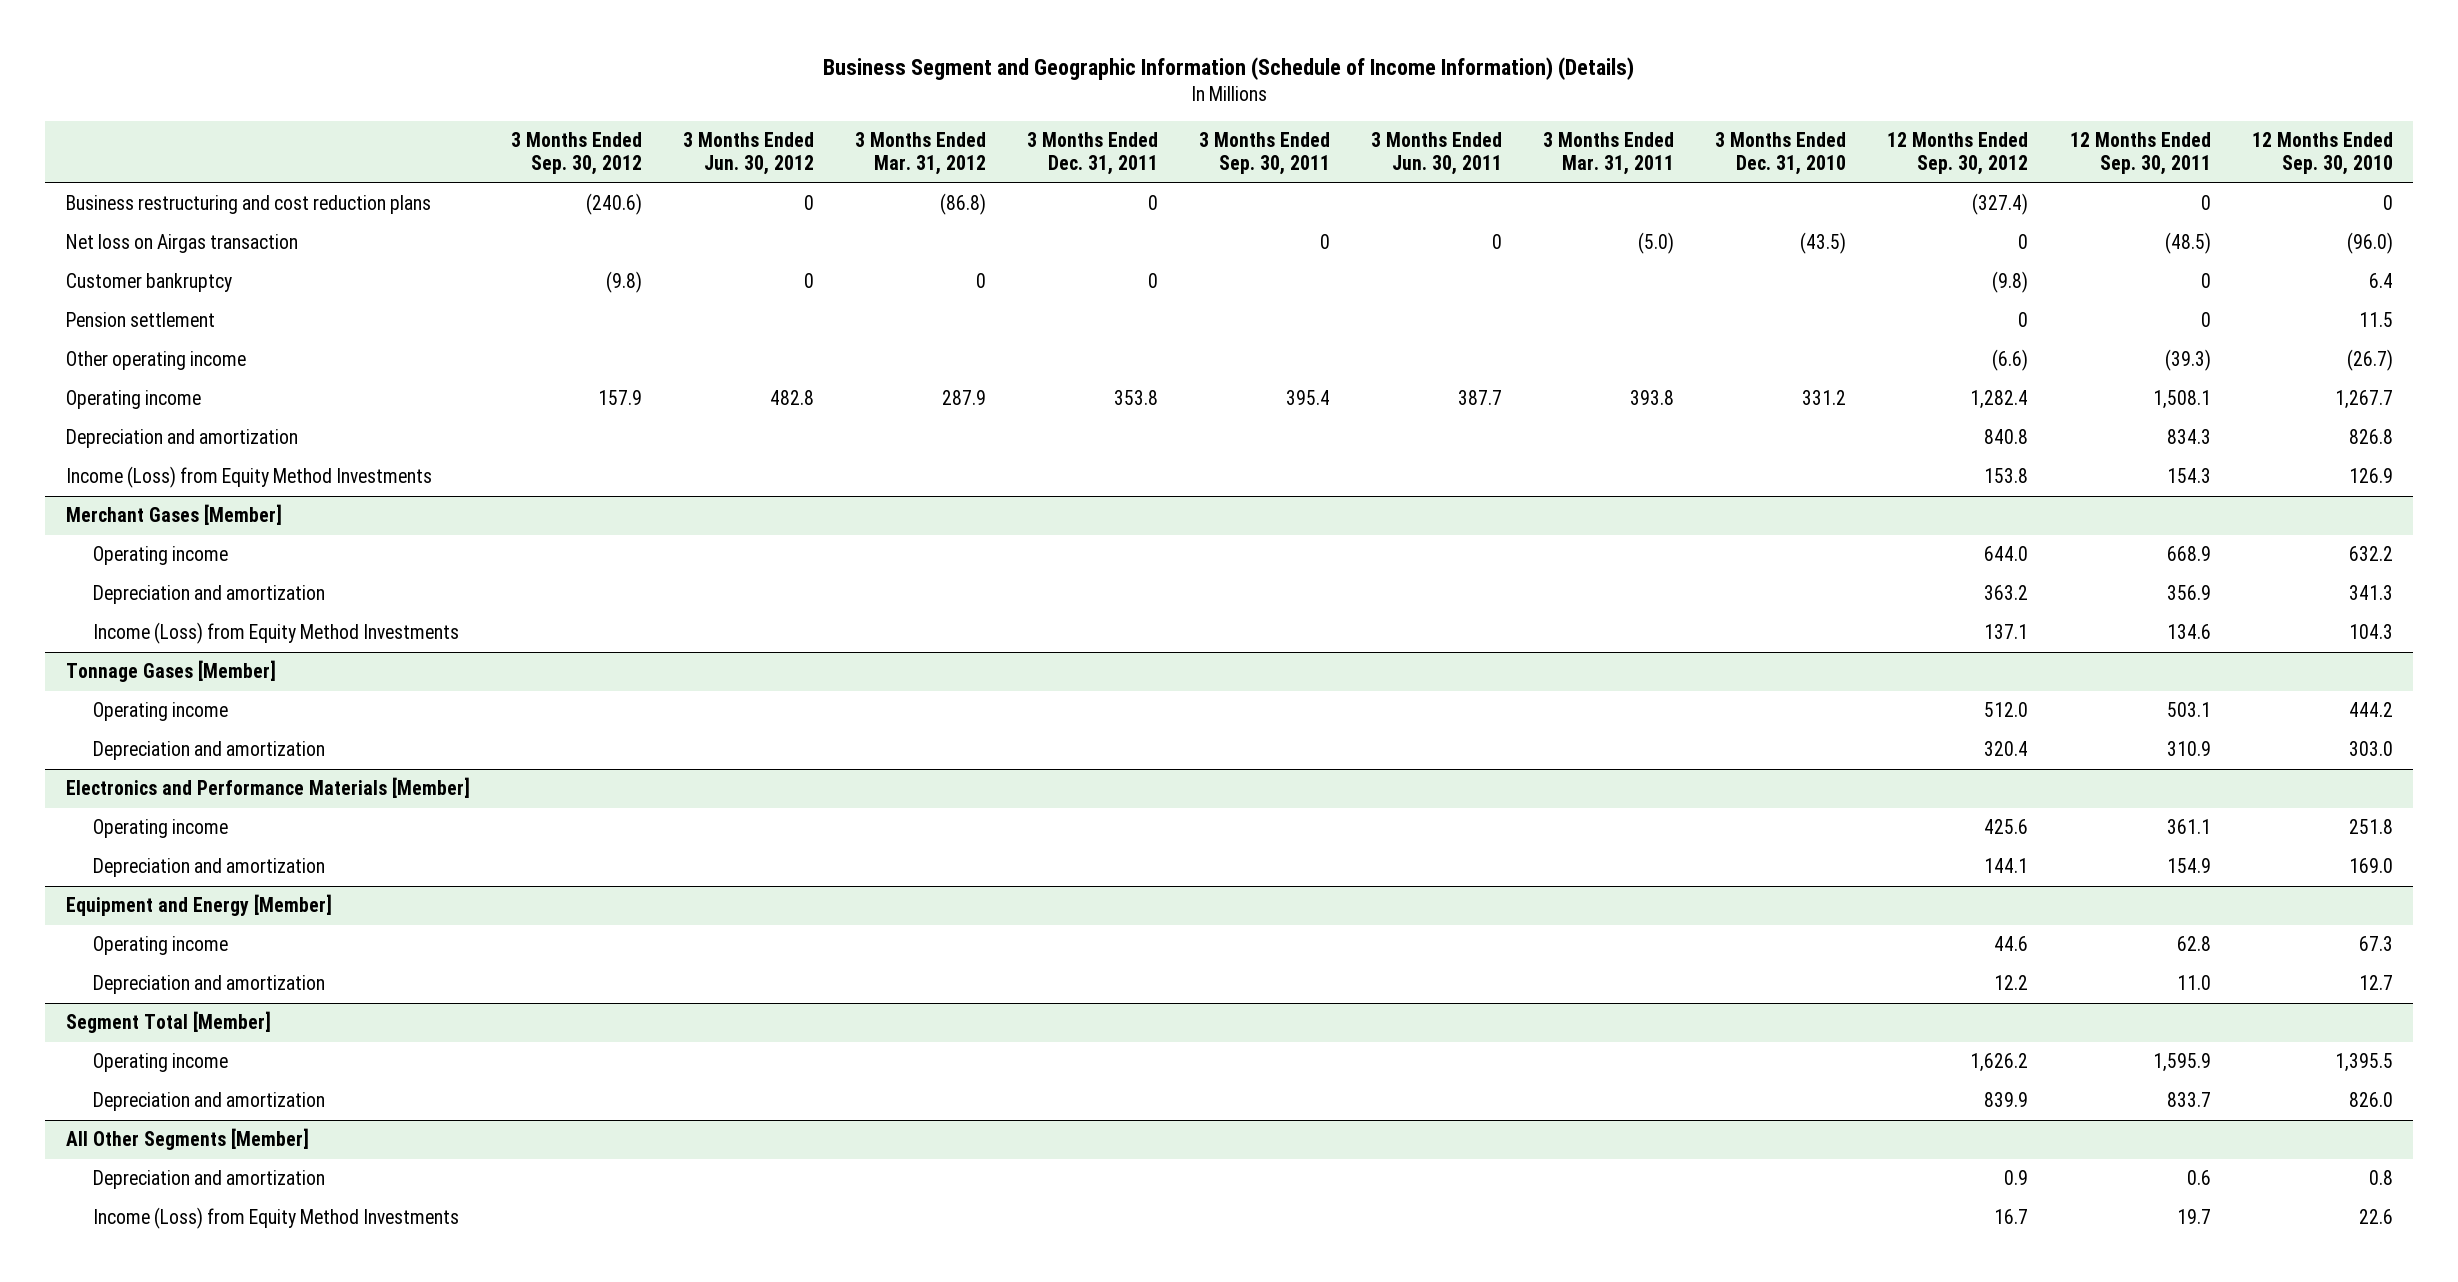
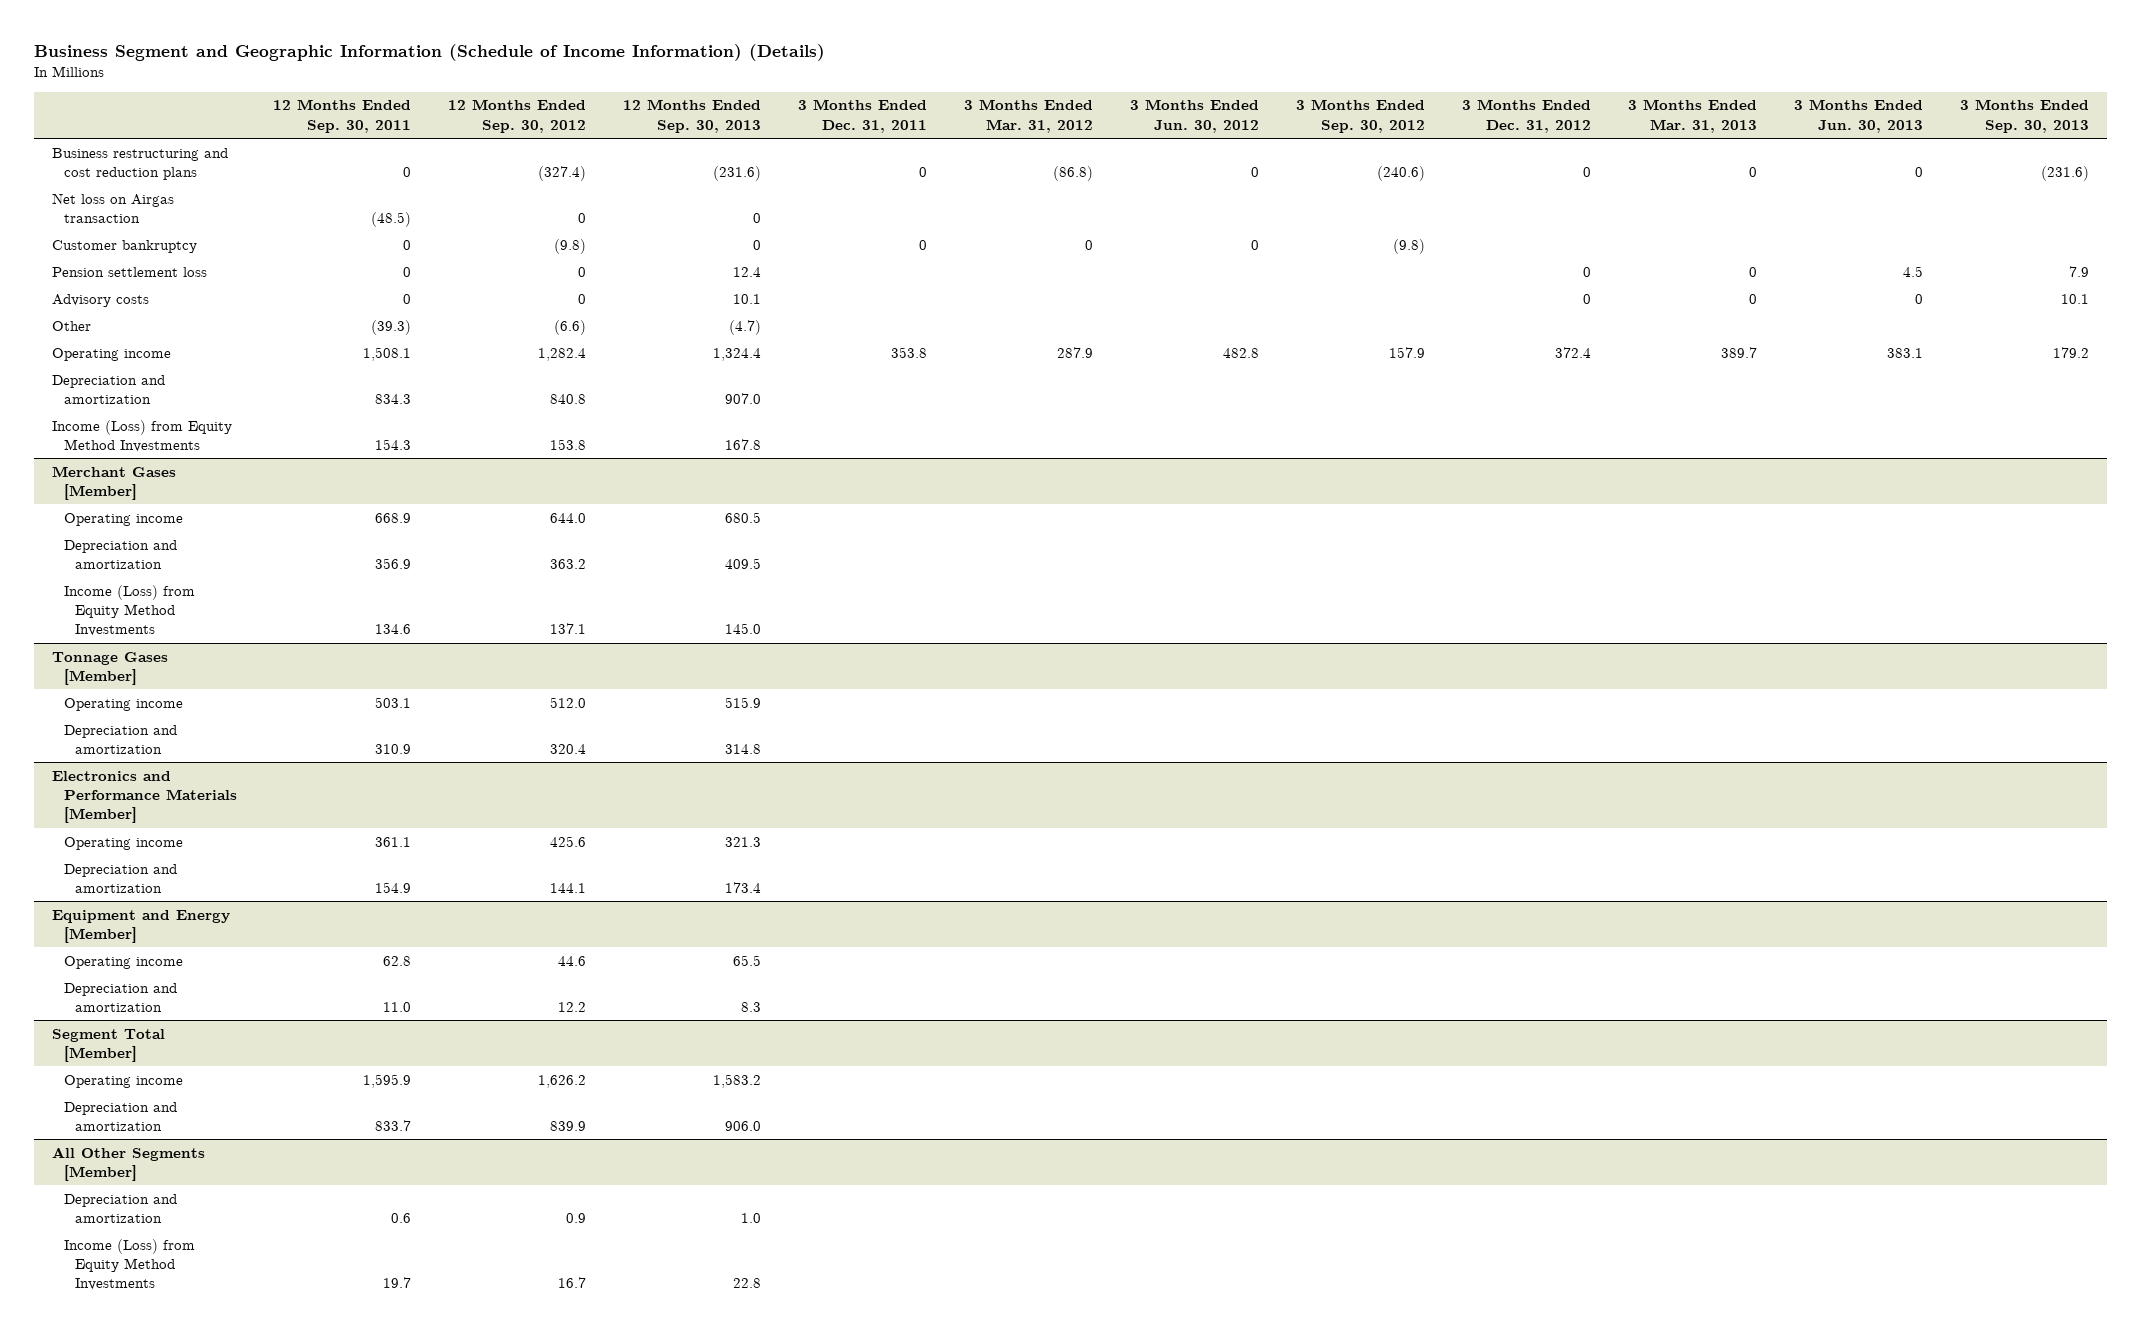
[1199,131,1331,176] 3 Months Ended Sep. 30, 2011 -> none
[1371,131,1503,176] 3 Months Ended Jun. 30, 2011 -> none
[1543,131,1675,176] 3 Months Ended Mar. 31, 2011 -> none
[1715,131,1847,176] 3 Months Ended Dec. 31, 2010 -> none
[2251,131,2393,176] 12 Months Ended Sep. 30, 2010 -> none
none -> [623,99,762,133] 12 Months Ended Sep. 30, 2013
none -> [1461,99,1591,133] 3 Months Ended Dec. 31, 2012
none -> [1627,99,1757,133] 3 Months Ended Mar. 31, 2013
none -> [1793,99,1923,133] 3 Months Ended Jun. 30, 2013
none -> [1959,99,2089,133] 3 Months Ended Sep. 30, 2013
[65,312,215,328] Pension settlement -> [52,266,208,277] Pension settlement loss
none -> [52,293,150,307] Advisory costs
[65,351,246,371] Other operating income -> [52,320,92,331] Other

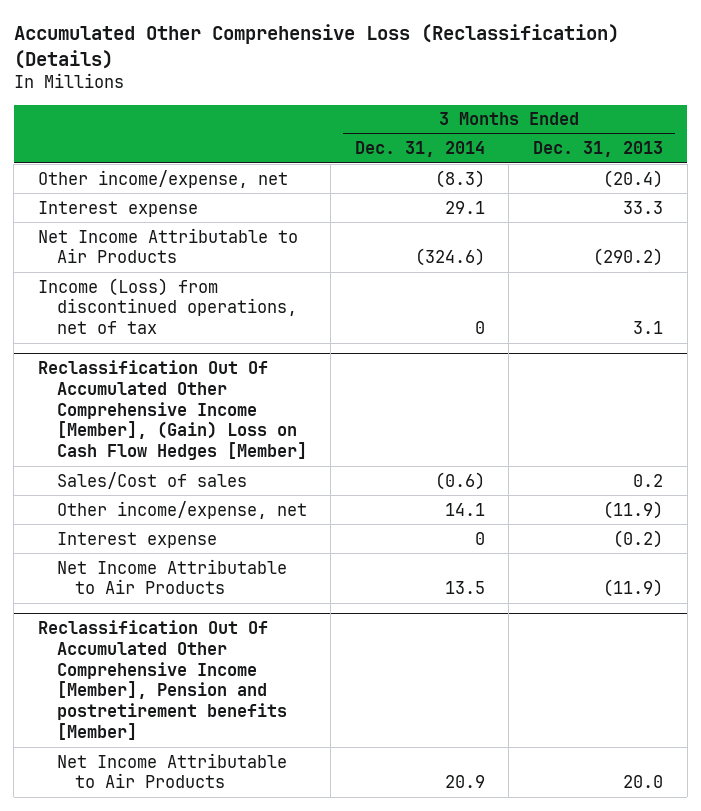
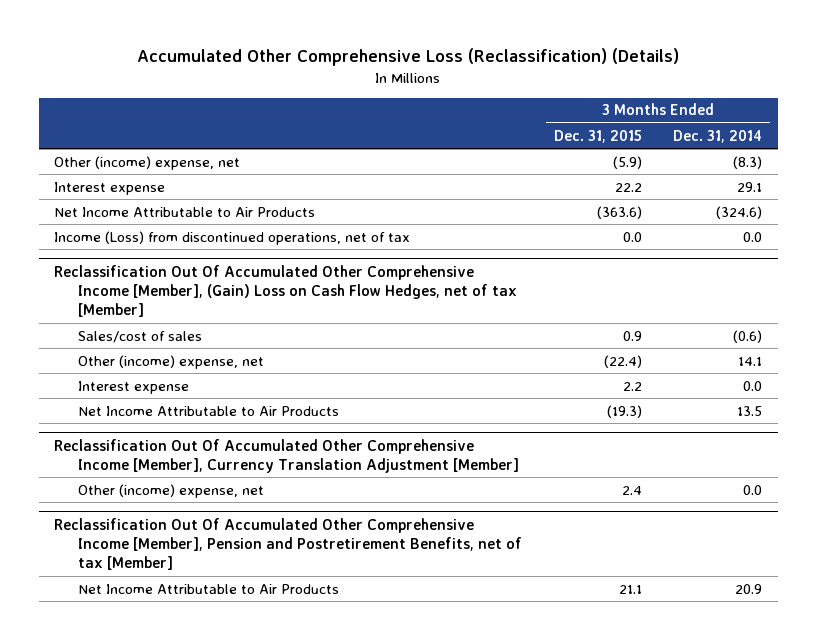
[533,141,664,158] Dec. 31, 2013 -> none
none -> [553,129,642,143] Dec. 31, 2015
[38,169,289,188] Other income/expense, net -> [54,155,241,170] Other (income) expense, net
[474,321,485,335] 0 -> [743,231,763,242] 0.0
[38,359,307,461] Reclassification Out Of Accumulated Other Comprehensive Income [Member], (Gain) Loss on Cash Flow Hedges [Member] -> [54,264,518,318] Reclassification Out Of Accumulated Other Comprehensive Income [Member], (Gain) Loss on Cash Flow Hedges, net of tax [Member]
[56,471,247,489] Sales/Cost of sales -> [78,330,203,343] Sales/cost of sales
[56,500,307,519] Other income/expense, net -> [78,354,265,369] Other (income) expense, net
[474,531,485,545] 0 -> [743,380,763,391] 0.0
none -> [54,438,520,473] Reclassification Out Of Accumulated Other Comprehensive Income [Member], Currency Translation Adjustment [Member]
none -> [78,483,265,498] Other (income) expense, net
[38,619,287,741] Reclassification Out Of Accumulated Other Comprehensive Income [Member], Pension and postretirement benefits [Member] -> [54,517,523,571] Reclassification Out Of Accumulated Other Comprehensive Income [Member], Pension and Postretirement Benefits, net of tax [Member]

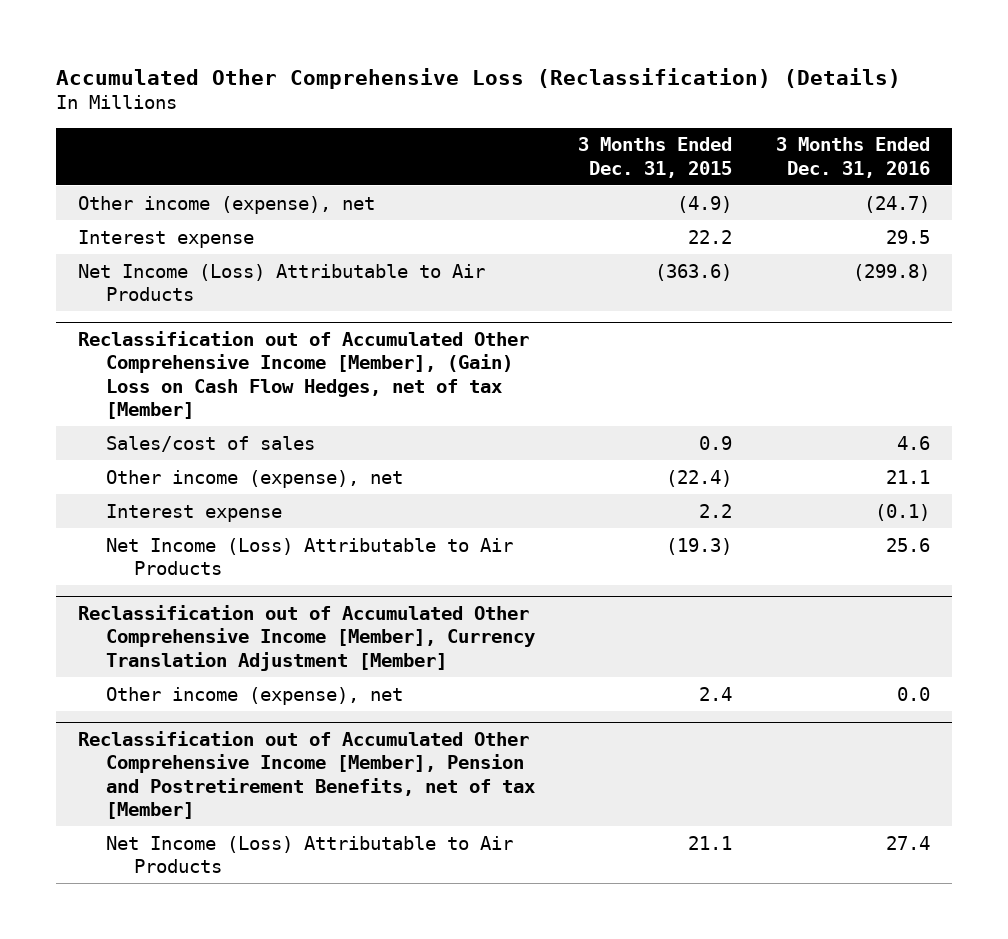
[673,129,763,143] Dec. 31, 2014 -> none
none -> [776,137,931,178] 3 Months Ended Dec. 31, 2016
[54,155,241,170] Other (income) expense, net -> [77,195,375,214] Other income (expense), net
[612,155,642,169] (5.9) -> [677,195,733,213] (4.9)
[54,230,411,245] Income (Loss) from discontinued operations, net of tax -> none
[54,206,316,217] Net Income Attributable to Air Products -> [77,263,485,301] Net Income (Loss) Attributable to Air Products
[54,264,518,318] Reclassification Out Of Accumulated Other Comprehensive Income [Member], (Gain) Loss on Cash Flow Hedges, net of tax [Member] -> [77,331,529,419] Reclassification out of Accumulated Other Comprehensive Income [Member], (Gain) Loss on Cash Flow Hedges, net of tax [Member]
[78,354,265,369] Other (income) expense, net -> [105,469,403,488] Other income (expense), net
[78,405,340,416] Net Income Attributable to Air Products -> [105,537,513,575] Net Income (Loss) Attributable to Air Products
[54,438,520,473] Reclassification Out Of Accumulated Other Comprehensive Income [Member], Currency Translation Adjustment [Member] -> [77,605,535,671] Reclassification out of Accumulated Other Comprehensive Income [Member], Currency Translation Adjustment [Member]
[78,483,265,498] Other (income) expense, net -> [105,686,403,705] Other income (expense), net
[54,517,523,571] Reclassification Out Of Accumulated Other Comprehensive Income [Member], Pension and Postretirement Benefits, net of tax [Member] -> [77,731,535,819] Reclassification out of Accumulated Other Comprehensive Income [Member], Pension and Postretirement Benefits, net of tax [Member]
[78,583,340,594] Net Income Attributable to Air Products -> [105,835,513,873] Net Income (Loss) Attributable to Air Products

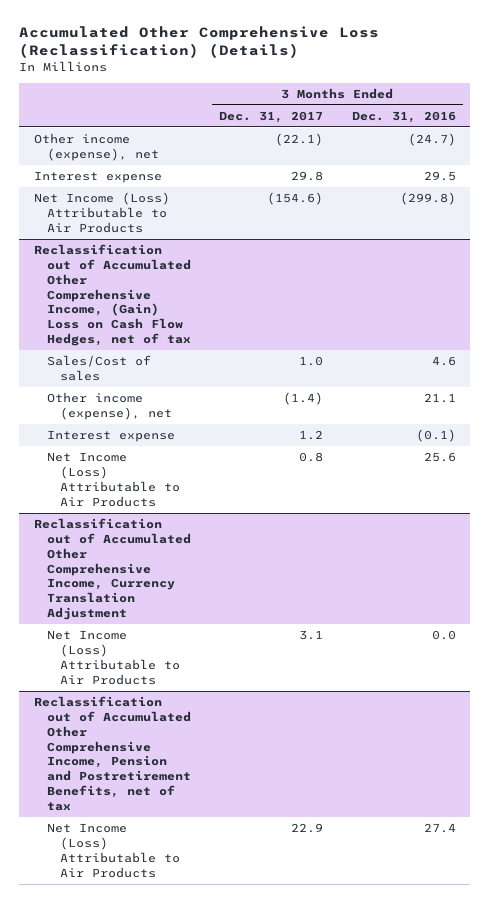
[578,137,733,178] 3 Months Ended Dec. 31, 2015 -> none
none -> [219,110,324,123] Dec. 31, 2017
[77,331,529,419] Reclassification out of Accumulated Other Comprehensive Income [Member], (Gain) Loss on Cash Flow Hedges, net of tax [Member] -> [33,244,191,346] Reclassification out of Accumulated Other Comprehensive Income, (Gain) Loss on Cash Flow Hedges, net of tax
[105,435,315,452] Sales/cost of sales -> [46,355,151,381] Sales/Cost of sales
[105,686,403,705] Other income (expense), net -> none
[77,605,535,671] Reclassification out of Accumulated Other Comprehensive Income [Member], Currency Translation Adjustment [Member] -> [33,518,191,620] Reclassification out of Accumulated Other Comprehensive Income, Currency Translation Adjustment
none -> [46,630,181,685] Net Income (Loss) Attributable to Air Products
[77,731,535,819] Reclassification out of Accumulated Other Comprehensive Income [Member], Pension and Postretirement Benefits, net of tax [Member] -> [33,696,191,811] Reclassification out of Accumulated Other Comprehensive Income, Pension and Postretirement Benefits, net of tax

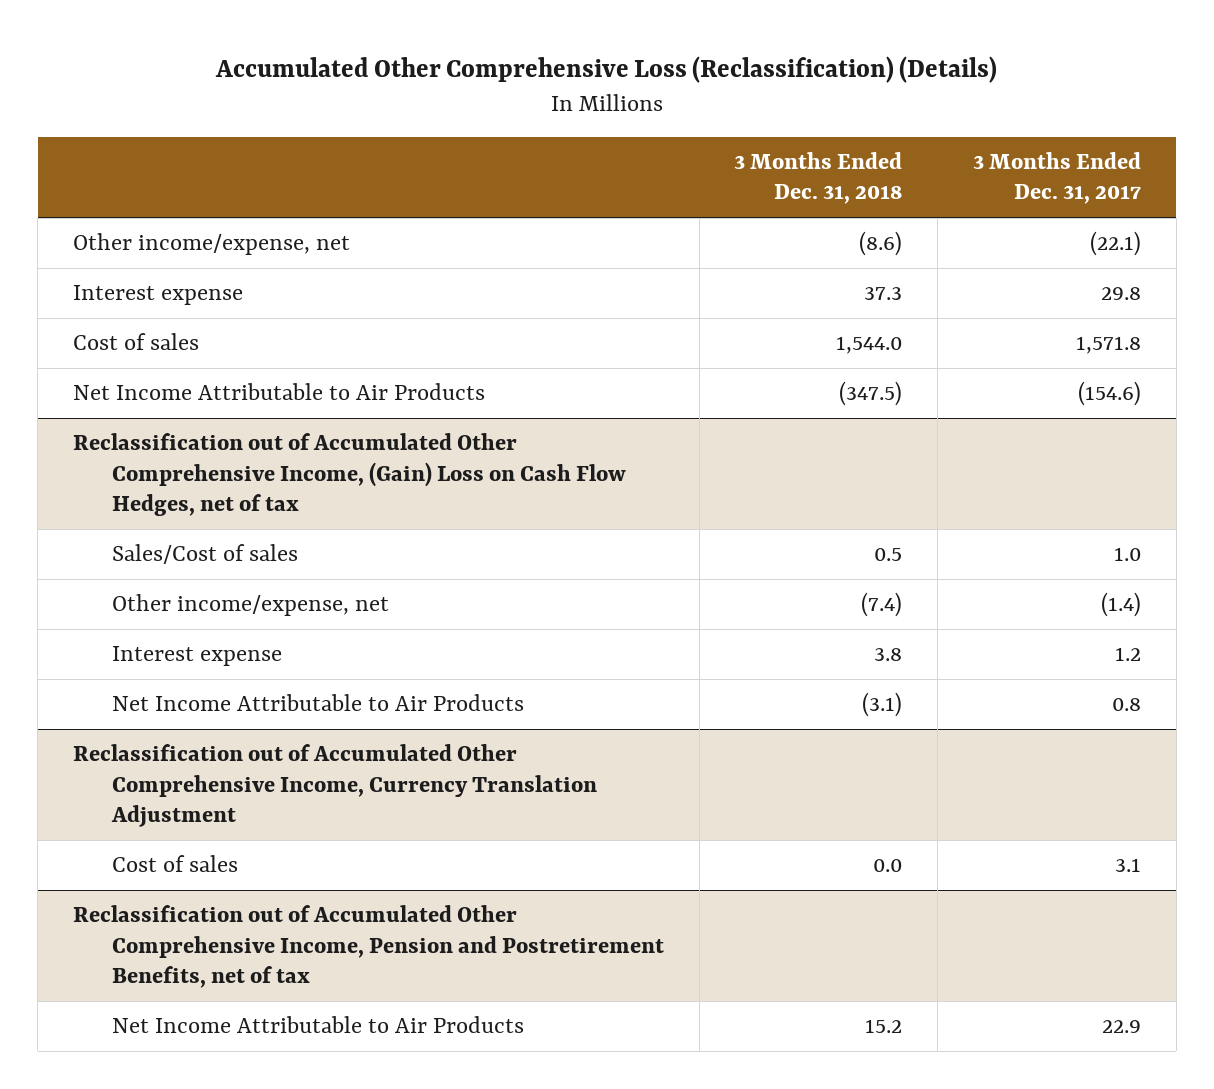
[351,110,456,123] Dec. 31, 2016 -> none
none -> [734,151,903,205] 3 Months Ended Dec. 31, 2018
[33,133,159,161] Other income (expense), net -> [72,233,350,256] Other income/expense, net
none -> [72,333,199,351] Cost of sales
[33,192,170,233] Net Income (Loss) Attributable to Air Products -> [72,383,485,401] Net Income Attributable to Air Products
[46,392,173,420] Other income (expense), net -> [111,594,389,617] Other income/expense, net
[46,452,181,507] Net Income (Loss) Attributable to Air Products -> [111,694,524,712] Net Income Attributable to Air Products
[46,630,181,685] Net Income (Loss) Attributable to Air Products -> none
none -> [111,855,238,873] Cost of sales
[46,823,181,878] Net Income (Loss) Attributable to Air Products -> [111,1016,524,1034] Net Income Attributable to Air Products

